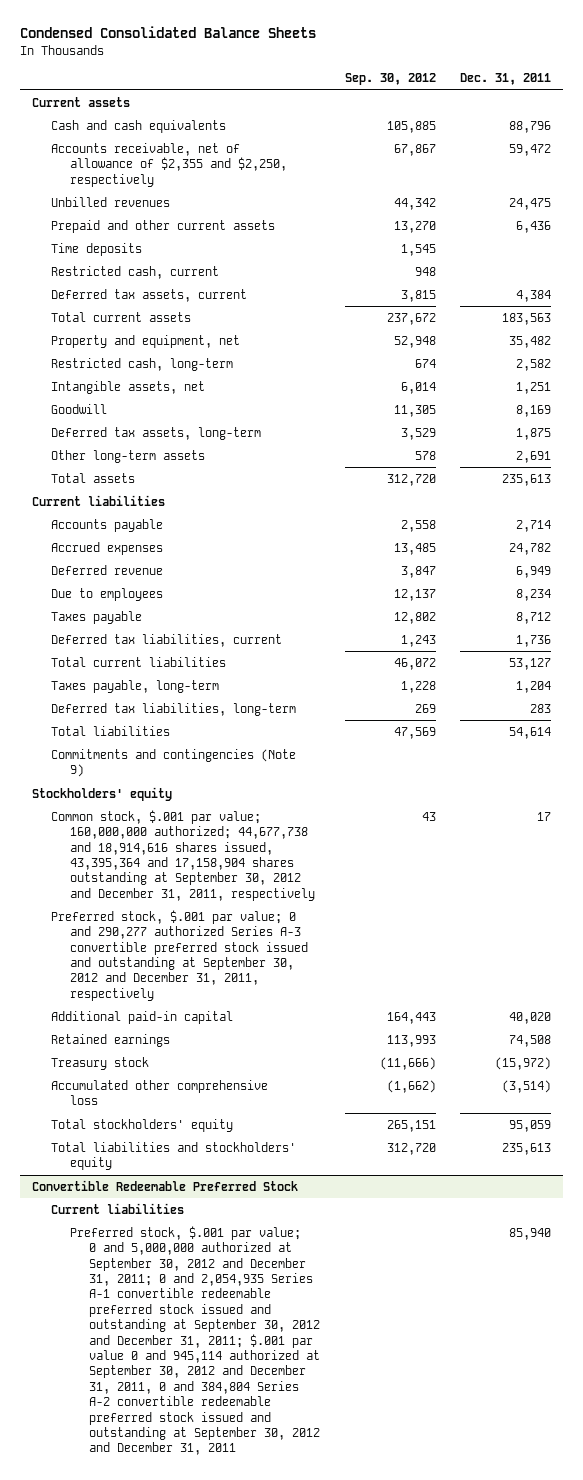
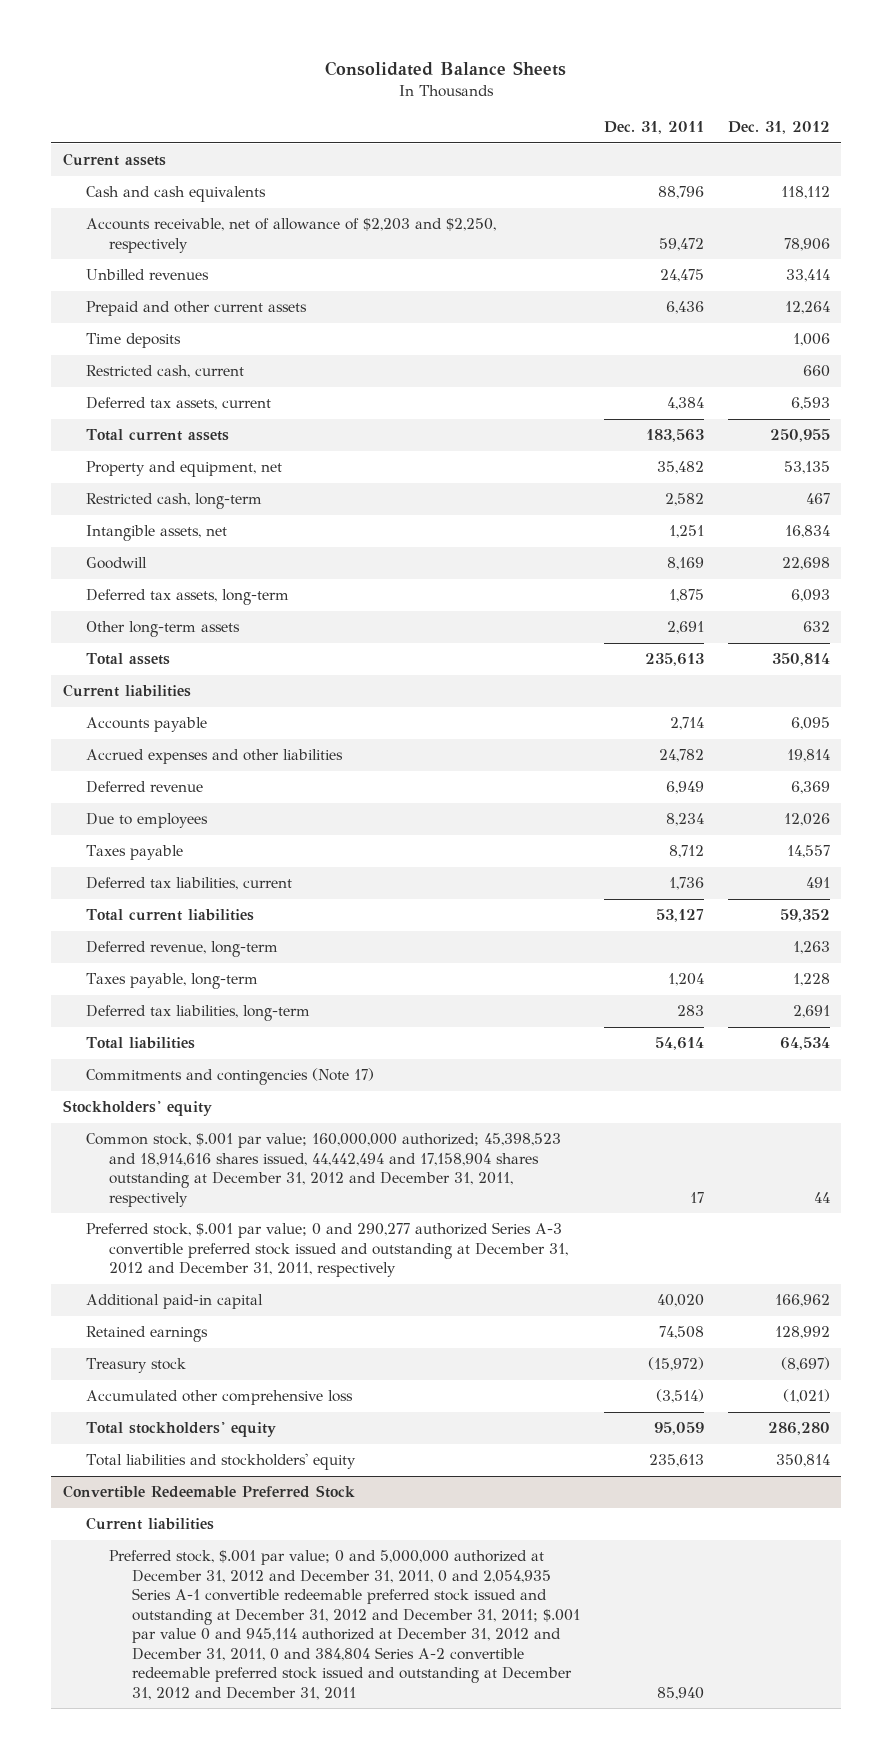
[19,26,316,39] Condensed Consolidated Balance Sheets -> [325,60,567,76] Consolidated Balance Sheets
[344,73,436,86] Sep. 30, 2012 -> none
none -> [727,121,830,135] Dec. 31, 2012
[51,142,288,187] Accounts receivable, net of allowance of $2,355 and $2,250, respectively -> [85,218,496,253] Accounts receivable, net of allowance of $2,203 and $2,250, respectively
[51,541,164,555] Accrued expenses -> [85,749,343,765] Accrued expenses and other liabilities
none -> [85,941,278,958] Deferred revenue, long-term
[51,748,297,778] Commitments and contingencies (Note 9) -> [85,1068,374,1086] Commitments and contingencies (Note 17)
[51,809,316,901] Common stock, $.001 par value; 160,000,000 authorized; 44,677,738 and 18,914,616 shares issued, 43,395,364 and 17,158,904 shares outstanding at September 30, 2012 and December 31, 2011, respectively -> [85,1133,561,1207] Common stock, $.001 par value; 160,000,000 authorized; 45,398,523 and 18,914,616 shares issued, 44,442,494 and 17,158,904 shares outstanding at December 31, 2012 and December 31, 2011, respectively
[51,909,309,1001] Preferred stock, $.001 par value; 0 and 290,277 authorized Series A-3 convertible preferred stock issued and outstanding at September 30, 2012 and December 31, 2011, respectively -> [85,1222,569,1278] Preferred stock, $.001 par value; 0 and 290,277 authorized Series A-3 convertible preferred stock issued and outstanding at December 31, 2012 and December 31, 2011, respectively
[70,1225,321,1456] Preferred stock, $.001 par value; 0 and 5,000,000 authorized at September 30, 2012 and December 31, 2011; 0 and 2,054,935 Series A-1 convertible redeemable preferred stock issued and outstanding at September 30, 2012 and December 31, 2011; $.001 par value 0 and 945,114 authorized at September 30, 2012 and December 31, 2011, 0 and 384,804 Series A-2 convertible redeemable preferred stock issued and outstanding at September 30, 2012 and December 31, 2011 -> [109,1550,581,1700] Preferred stock, $.001 par value; 0 and 5,000,000 authorized at December 31, 2012 and December 31, 2011, 0 and 2,054,935 Series A-1 convertible redeemable preferred stock issued and outstanding at December 31, 2012 and December 31, 2011; $.001 par value 0 and 945,114 authorized at December 31, 2012 and December 31, 2011, 0 and 384,804 Series A-2 convertible redeemable preferred stock issued and outstanding at December 31, 2012 and December 31, 2011

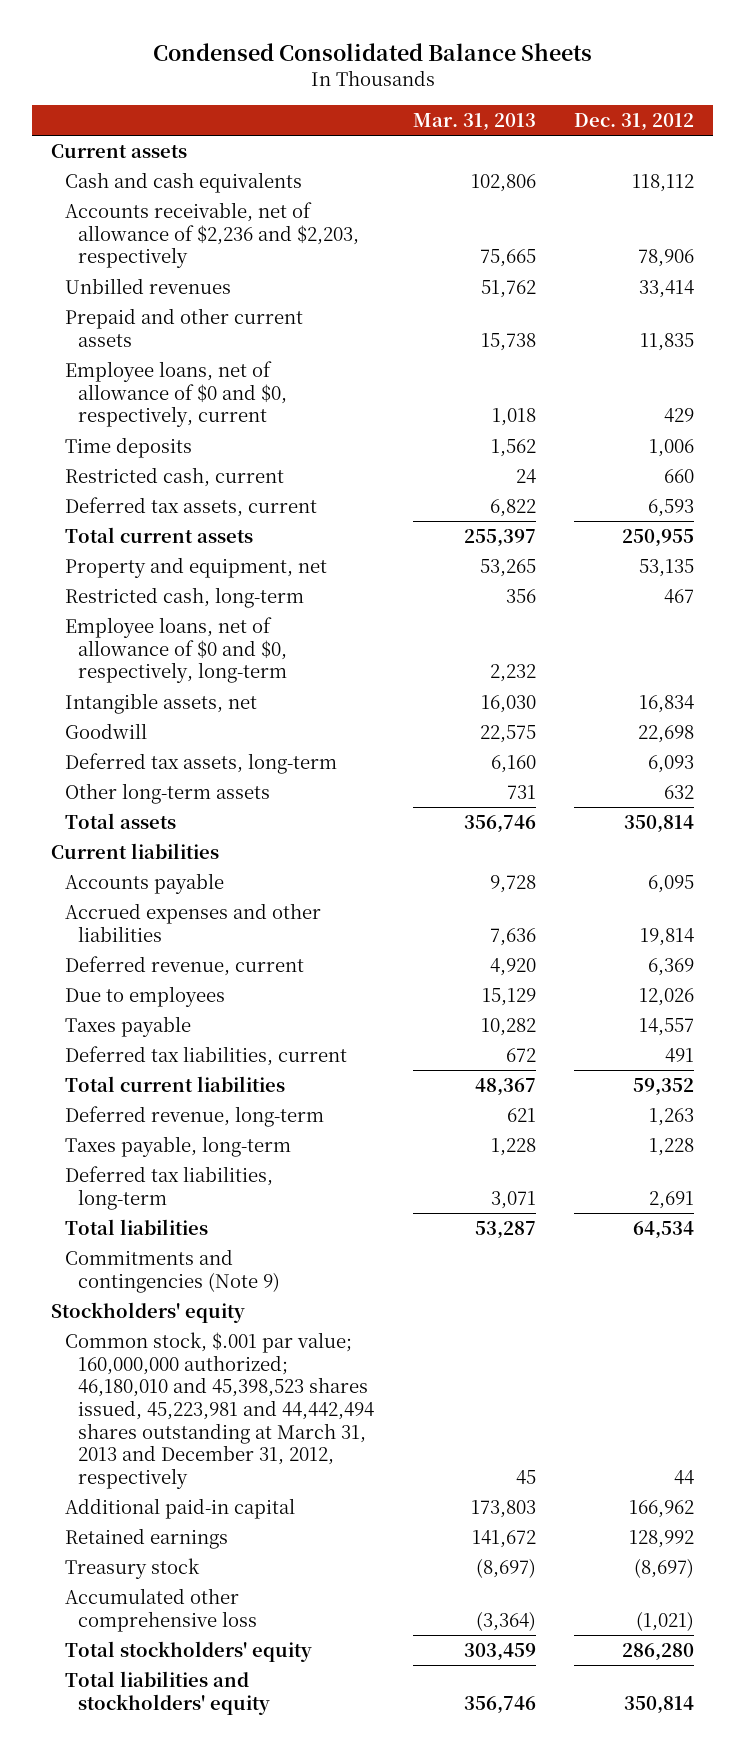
[325,60,567,76] Consolidated Balance Sheets -> [152,43,592,62] Condensed Consolidated Balance Sheets
[603,121,704,135] Dec. 31, 2011 -> none
none -> [412,112,536,131] Mar. 31, 2013
[85,218,496,253] Accounts receivable, net of allowance of $2,203 and $2,250, respectively -> [64,201,360,269] Accounts receivable, net of allowance of $2,236 and $2,203, respectively
[784,301,830,315] 12,264 -> [639,332,694,351] 11,835
none -> [64,360,288,428] Employee loans, net of allowance of $0 and $0, respectively, current
none -> [64,616,288,684] Employee loans, net of allowance of $0 and $0, respectively, long-term
[85,781,203,794] Deferred revenue -> [64,955,304,976] Deferred revenue, current
[85,1068,374,1086] Commitments and contingencies (Note 17) -> [64,1248,281,1293] Commitments and contingencies (Note 9)
[85,1222,569,1278] Preferred stock, $.001 par value; 0 and 290,277 authorized Series A-3 convertible preferred stock issued and outstanding at December 31, 2012 and December 31, 2011, respectively -> none
[85,1133,561,1207] Common stock, $.001 par value; 160,000,000 authorized; 45,398,523 and 18,914,616 shares issued, 44,442,494 and 17,158,904 shares outstanding at December 31, 2012 and December 31, 2011, respectively -> [64,1331,375,1489] Common stock, $.001 par value; 160,000,000 authorized; 46,180,010 and 45,398,523 shares issued, 45,223,981 and 44,442,494 shares outstanding at March 31, 2013 and December 31, 2012, respectively
[62,1485,355,1499] Convertible Redeemable Preferred Stock -> none
[85,1517,214,1531] Current liabilities -> none
[109,1550,581,1700] Preferred stock, $.001 par value; 0 and 5,000,000 authorized at December 31, 2012 and December 31, 2011, 0 and 2,054,935 Series A-1 convertible redeemable preferred stock issued and outstanding at December 31, 2012 and December 31, 2011; $.001 par value 0 and 945,114 authorized at December 31, 2012 and December 31, 2011, 0 and 384,804 Series A-2 convertible redeemable preferred stock issued and outstanding at December 31, 2012 and December 31, 2011 -> none

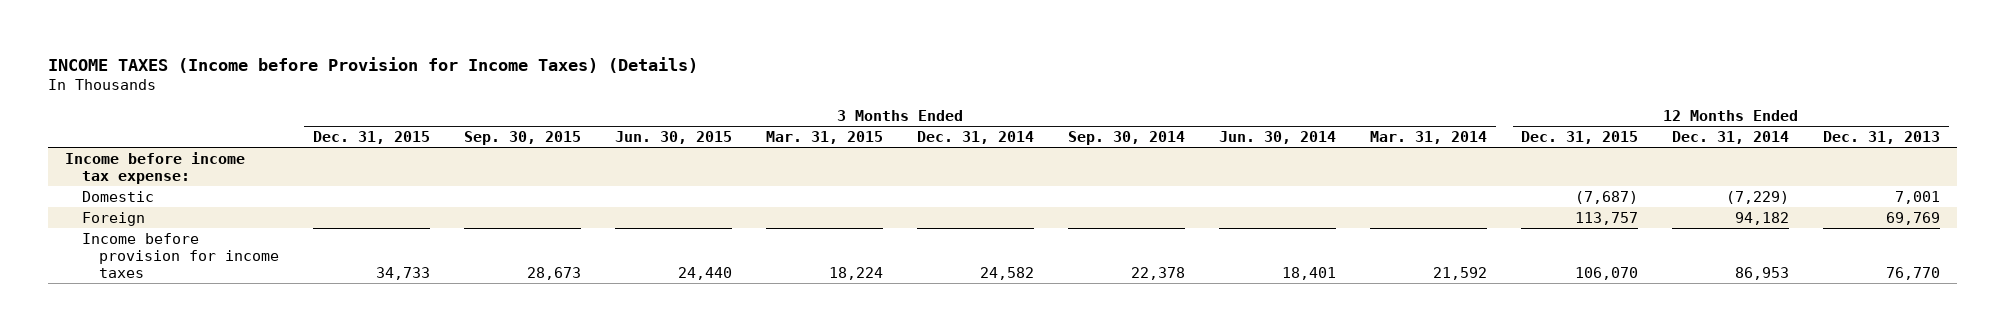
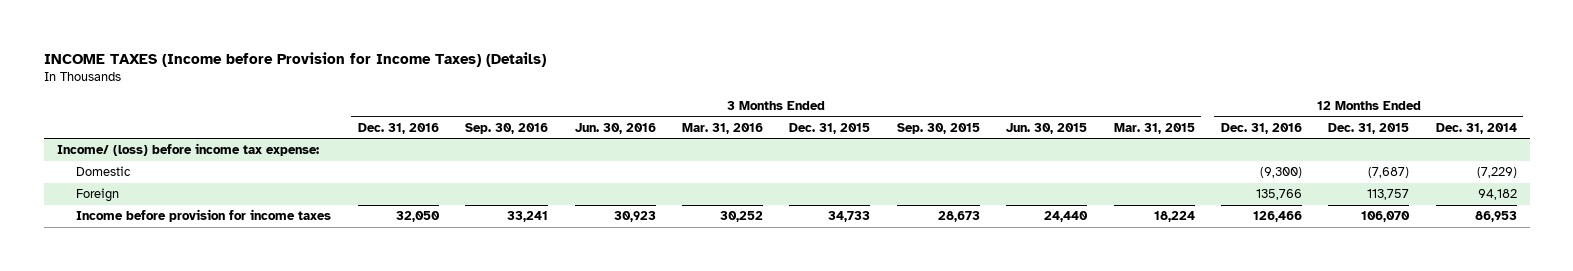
[917,131,1035,145] Dec. 31, 2014 -> none
[1068,131,1186,146] Sep. 30, 2014 -> none
[1219,131,1337,145] Jun. 30, 2014 -> none
[1370,131,1488,145] Mar. 31, 2014 -> none
[1823,131,1941,145] Dec. 31, 2013 -> none
none -> [357,122,439,134] Dec. 31, 2016
none -> [465,122,549,134] Sep. 30, 2016
none -> [574,122,656,134] Jun. 30, 2016
none -> [682,122,764,134] Mar. 31, 2016
none -> [1220,122,1302,134] Dec. 31, 2016
[64,151,245,184] Income before income tax expense: -> [56,143,319,157] Income/ (loss) before income tax expense:

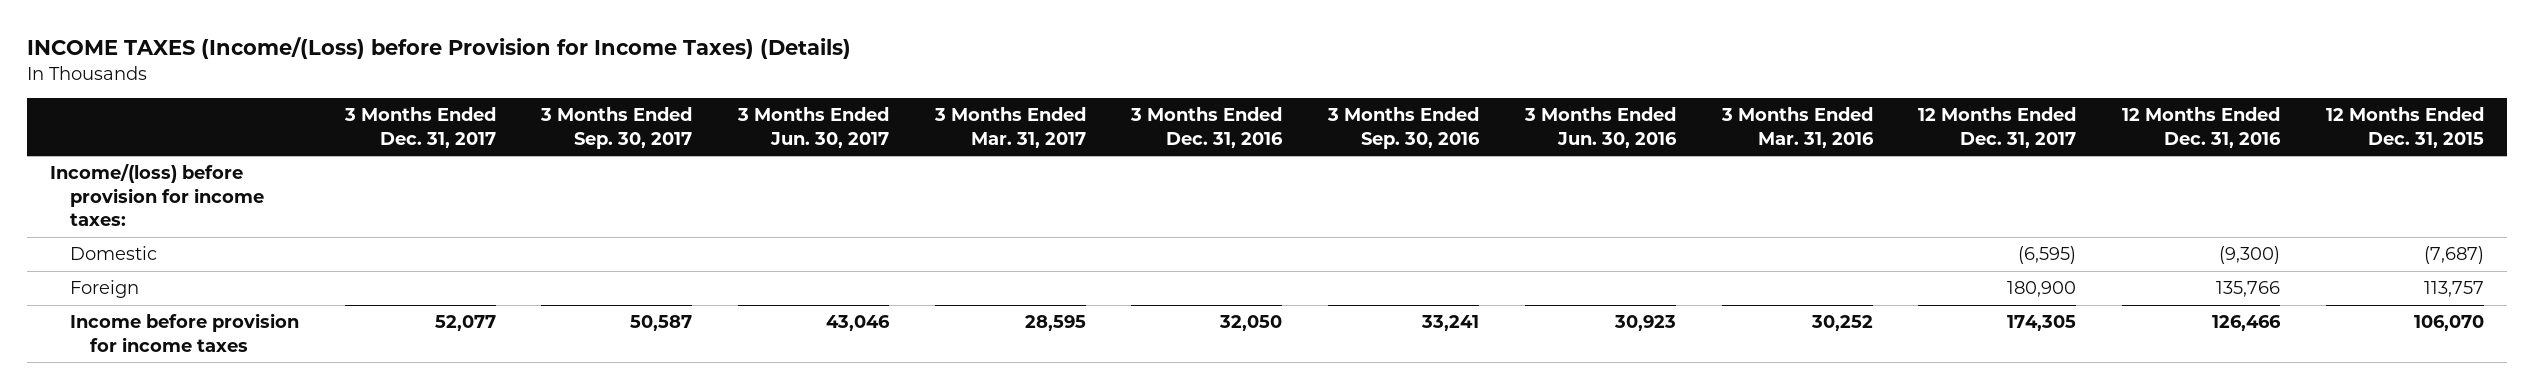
[43,51,546,67] INCOME TAXES (Income before Provision for Income Taxes) (Details) -> [26,37,851,60] INCOME TAXES (Income/(Loss) before Provision for Income Taxes) (Details)
[789,122,871,134] Dec. 31, 2015 -> none
[896,122,980,134] Sep. 30, 2015 -> none
[1006,122,1088,134] Jun. 30, 2015 -> none
[1113,122,1195,134] Mar. 31, 2015 -> none
[1435,122,1517,134] Dec. 31, 2014 -> none
none -> [343,107,496,148] 3 Months Ended Dec. 31, 2017
none -> [540,107,693,149] 3 Months Ended Sep. 30, 2017
none -> [736,107,889,148] 3 Months Ended Jun. 30, 2017
none -> [933,107,1086,148] 3 Months Ended Mar. 31, 2017
none -> [1918,107,2077,148] 12 Months Ended Dec. 31, 2017
[56,143,319,157] Income/ (loss) before income tax expense: -> [49,164,264,227] Income/(loss) before provision for income taxes:

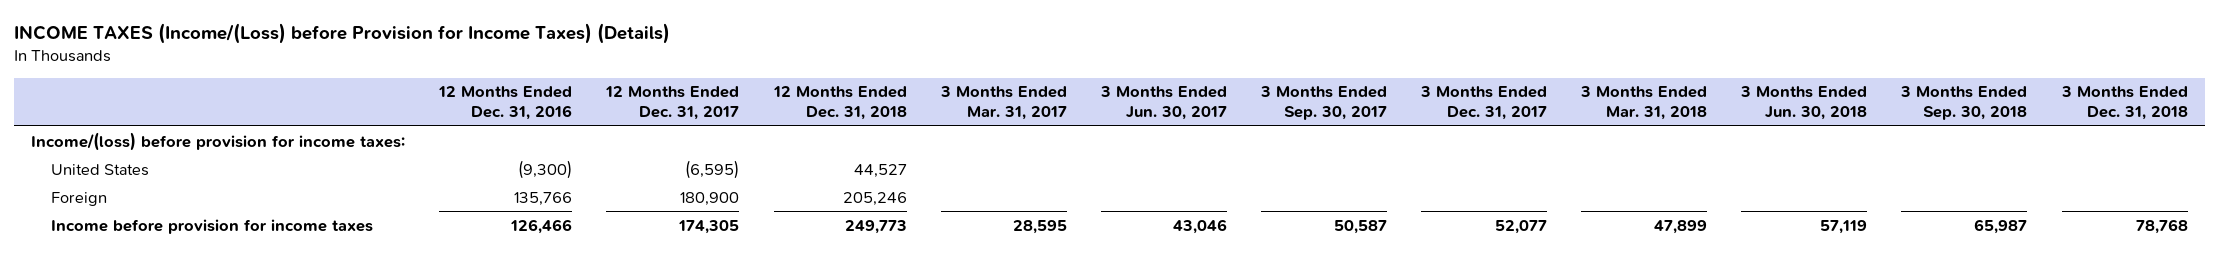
[1130,107,1284,148] 3 Months Ended Dec. 31, 2016 -> none
[1327,107,1481,149] 3 Months Ended Sep. 30, 2016 -> none
[1523,107,1677,148] 3 Months Ended Jun. 30, 2016 -> none
[1720,107,1874,148] 3 Months Ended Mar. 31, 2016 -> none
[2325,107,2484,148] 12 Months Ended Dec. 31, 2015 -> none
none -> [772,86,907,121] 12 Months Ended Dec. 31, 2018
none -> [1580,86,1708,121] 3 Months Ended Mar. 31, 2018
none -> [1740,86,1868,121] 3 Months Ended Jun. 30, 2018
none -> [1900,86,2028,121] 3 Months Ended Sep. 30, 2018
none -> [2060,86,2188,121] 3 Months Ended Dec. 31, 2018
[69,246,157,261] Domestic -> [51,163,150,176] United States

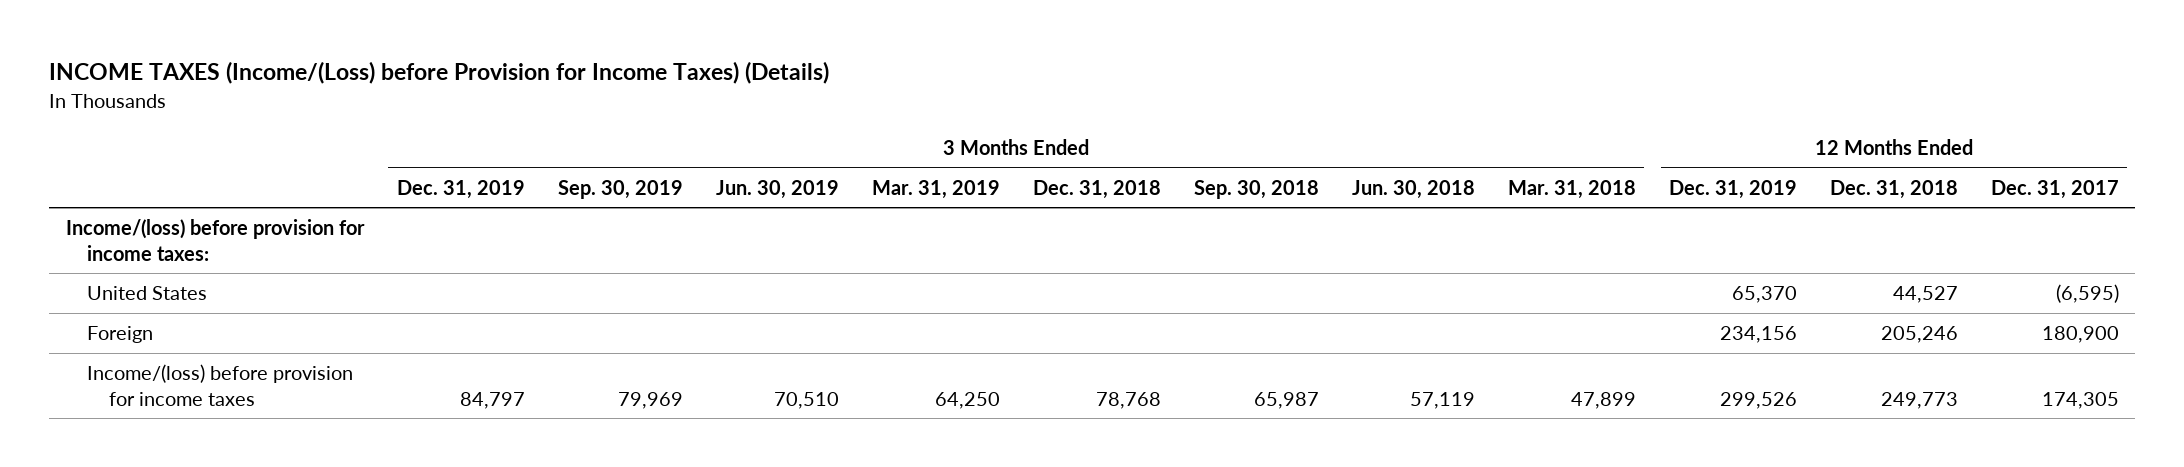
[438,86,573,121] 12 Months Ended Dec. 31, 2016 -> none
[939,86,1067,121] 3 Months Ended Mar. 31, 2017 -> none
[1099,86,1227,121] 3 Months Ended Jun. 30, 2017 -> none
[1259,86,1387,121] 3 Months Ended Sep. 30, 2017 -> none
[1420,86,1548,121] 3 Months Ended Dec. 31, 2017 -> none
none -> [396,179,525,199] Dec. 31, 2019
none -> [557,179,683,199] Sep. 30, 2019
none -> [715,179,839,199] Jun. 30, 2019
none -> [871,179,1000,199] Mar. 31, 2019
none -> [1668,179,1797,199] Dec. 31, 2019
[51,218,374,234] Income before provision for income taxes -> [87,364,354,406] Income/(loss) before provision for income taxes

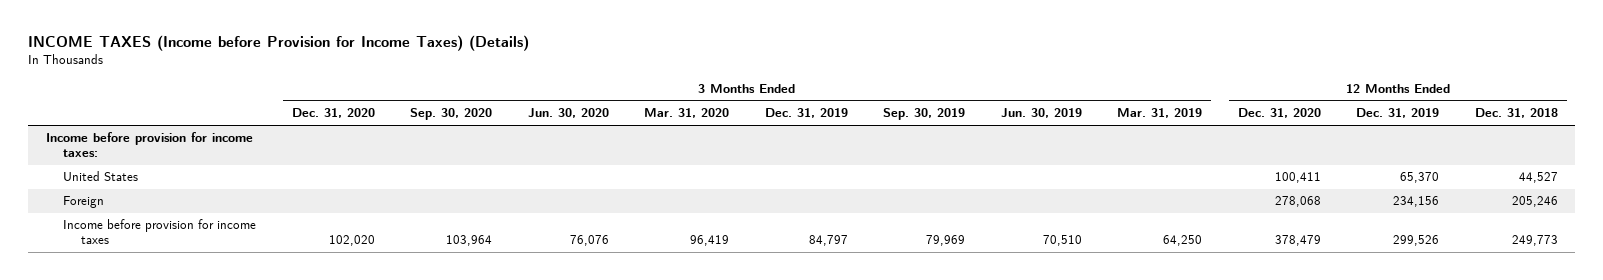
[49,61,830,85] INCOME TAXES (Income/(Loss) before Provision for Income Taxes) (Details) -> [27,35,529,52] INCOME TAXES (Income before Provision for Income Taxes) (Details)
[1032,179,1161,199] Dec. 31, 2018 -> none
[1193,179,1319,199] Sep. 30, 2018 -> none
[1351,179,1475,199] Jun. 30, 2018 -> none
[1507,179,1636,199] Mar. 31, 2018 -> none
[1990,179,2119,199] Dec. 31, 2017 -> none
none -> [291,108,375,119] Dec. 31, 2020
none -> [410,108,493,121] Sep. 30, 2020
none -> [527,108,609,119] Jun. 30, 2020
none -> [644,108,730,119] Mar. 31, 2020
none -> [1237,108,1321,119] Dec. 31, 2020
[65,219,365,261] Income/(loss) before provision for income taxes: -> [45,132,253,157] Income before provision for income taxes:
[87,364,354,406] Income/(loss) before provision for income taxes -> [63,219,257,244] Income before provision for income taxes

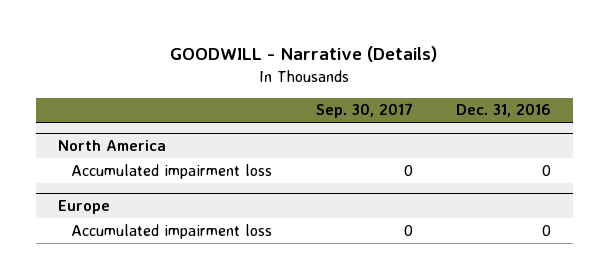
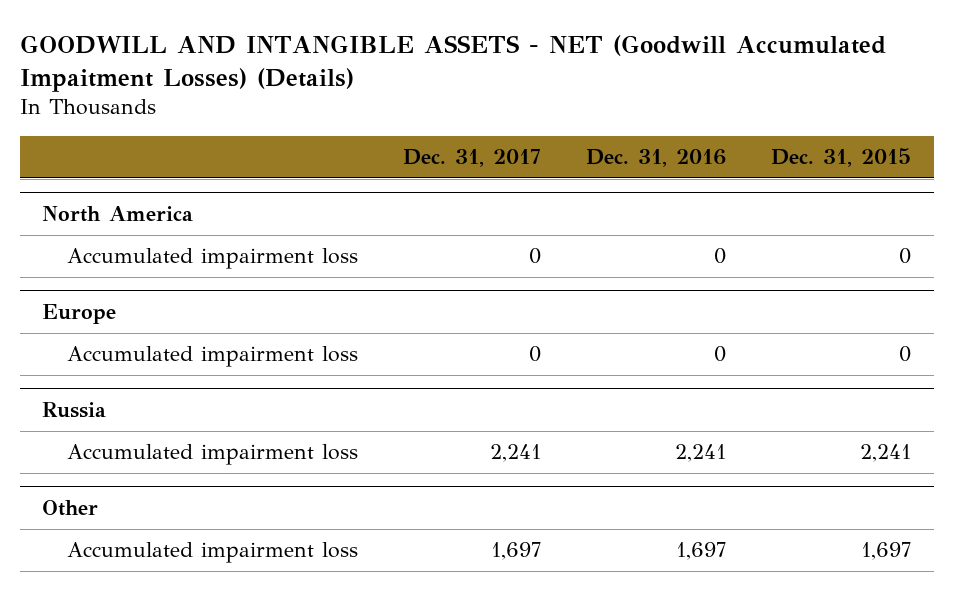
[170,46,438,63] GOODWILL - Narrative (Details) -> [19,34,886,92] GOODWILL AND INTANGIBLE ASSETS - NET (Goodwill Accumulated Impaitment Losses) (Details)
[315,103,413,119] Sep. 30, 2017 -> none
none -> [403,149,542,168] Dec. 31, 2017
none -> [771,148,912,168] Dec. 31, 2015
none -> [42,401,107,418] Russia
none -> [67,444,359,466] Accumulated impairment loss
none -> [42,499,99,516] Other
none -> [67,542,359,564] Accumulated impairment loss

